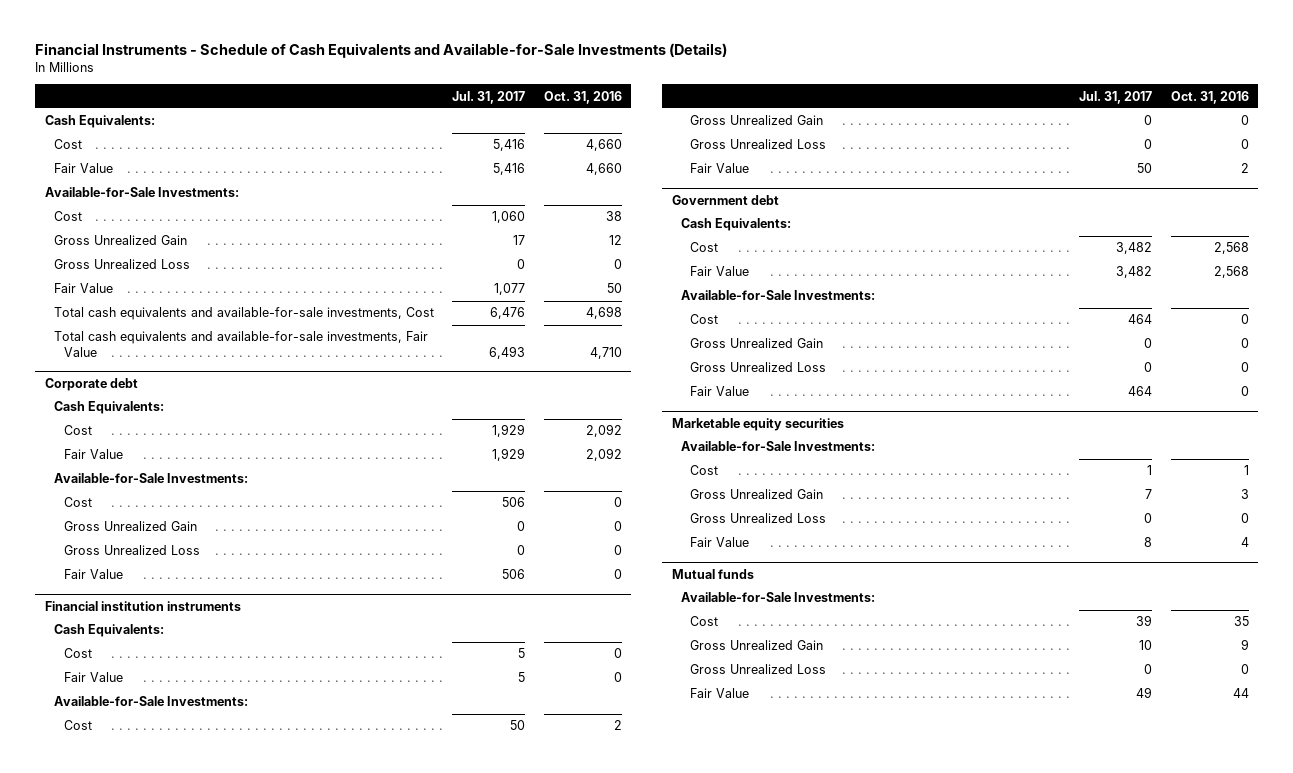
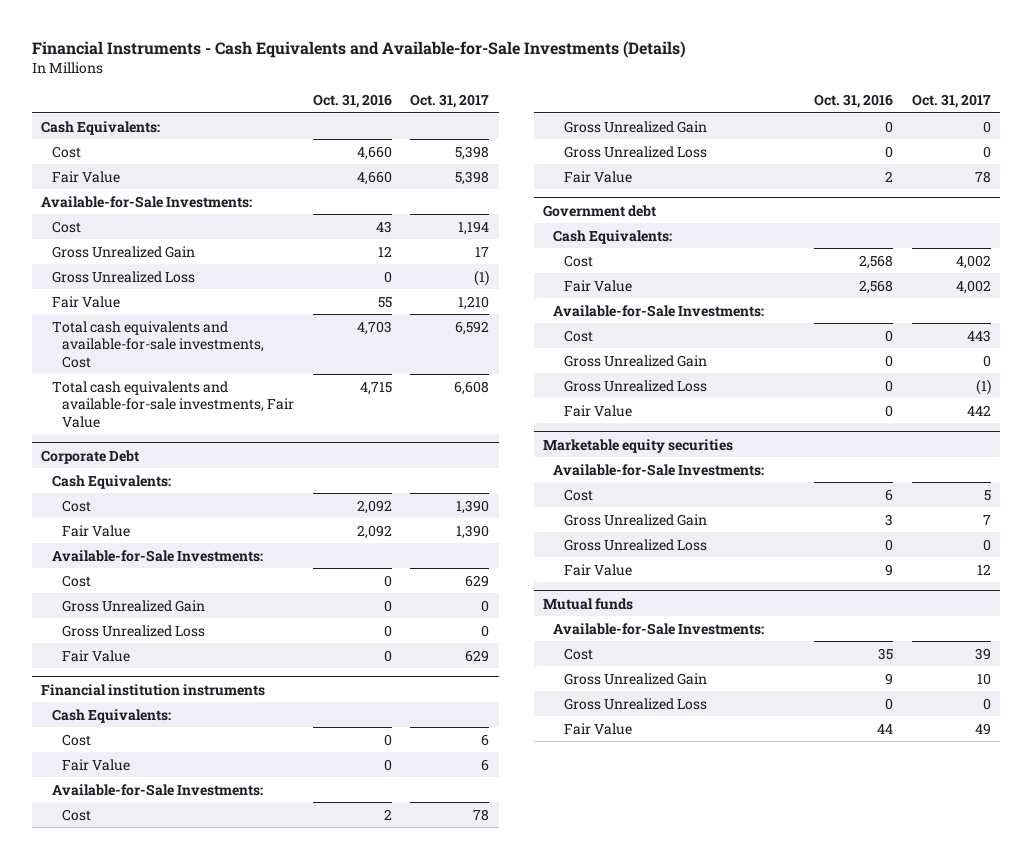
[35,42,728,58] Financial Instruments - Schedule of Cash Equivalents and Available-for-Sale Investments (Details) -> [32,40,687,58] Financial Instruments - Cash Equivalents and Available-for-Sale Investments (Details)
[452,90,526,104] Jul. 31, 2017 -> none
none -> [410,93,490,108] Oct. 31, 2017
[605,211,622,222] 38 -> [375,220,392,233] 43
[606,283,622,294] 50 -> [377,296,392,308] 55
[585,306,622,320] 4,698 -> [356,320,392,335] 4,703
[589,346,622,359] 4,710 -> [359,381,392,395] 4,715
[44,378,138,392] Corporate debt -> [41,449,140,464] Corporate Debt
[1243,465,1249,476] 1 -> [885,488,894,501] 6
[1240,537,1249,548] 4 -> [885,563,894,576] 9

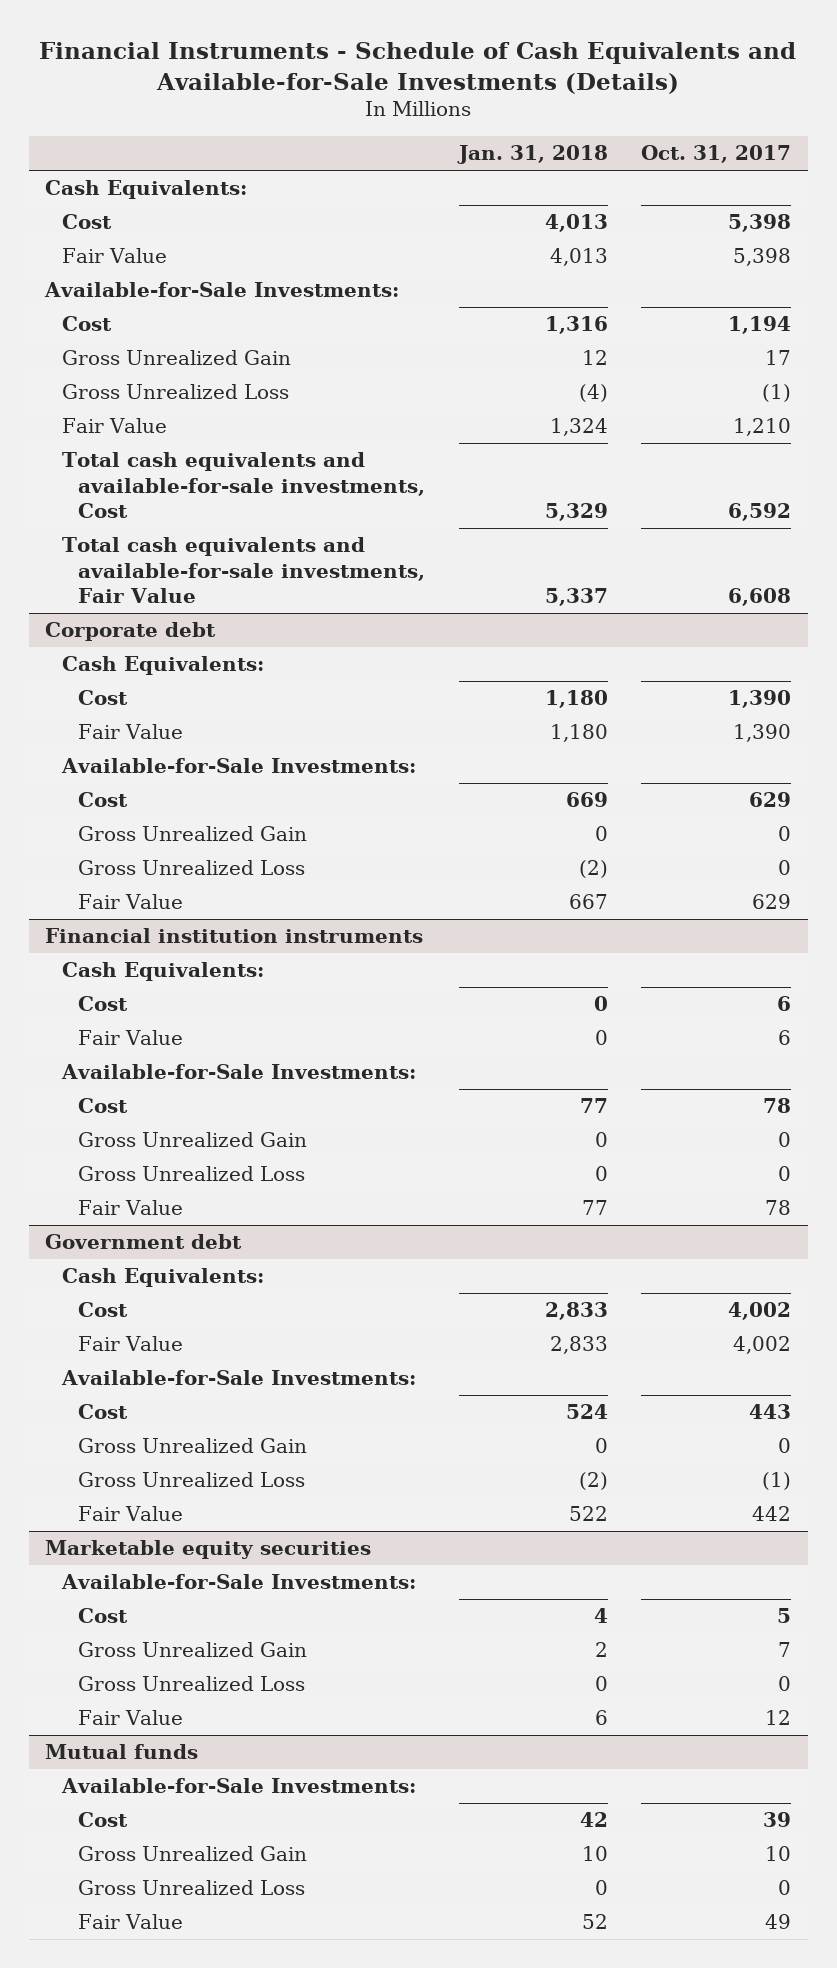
[32,40,687,58] Financial Instruments - Cash Equivalents and Available-for-Sale Investments (Details) -> [39,42,797,94] Financial Instruments - Schedule of Cash Equivalents and Available-for-Sale Investments (Details)
[312,93,392,108] Oct. 31, 2016 -> none
none -> [456,145,608,165] Jan. 31, 2018
[41,449,140,464] Corporate Debt -> [45,622,217,642] Corporate debt

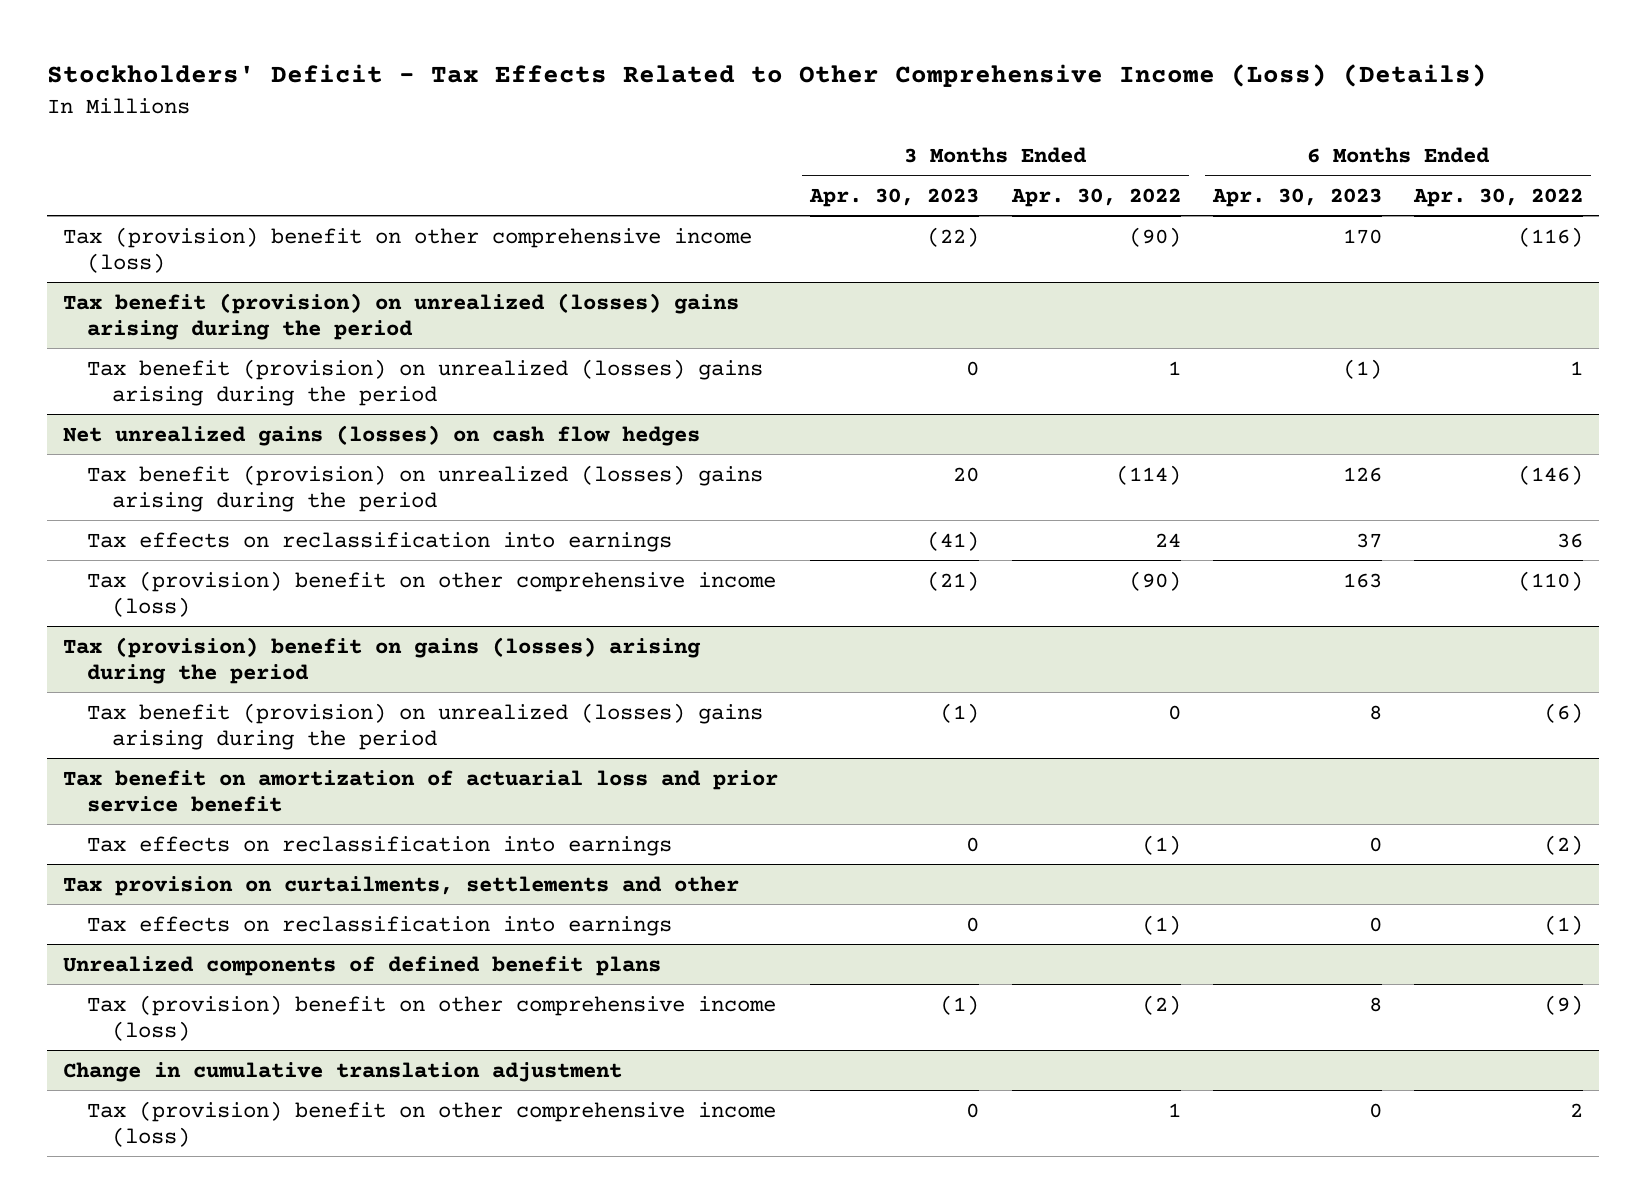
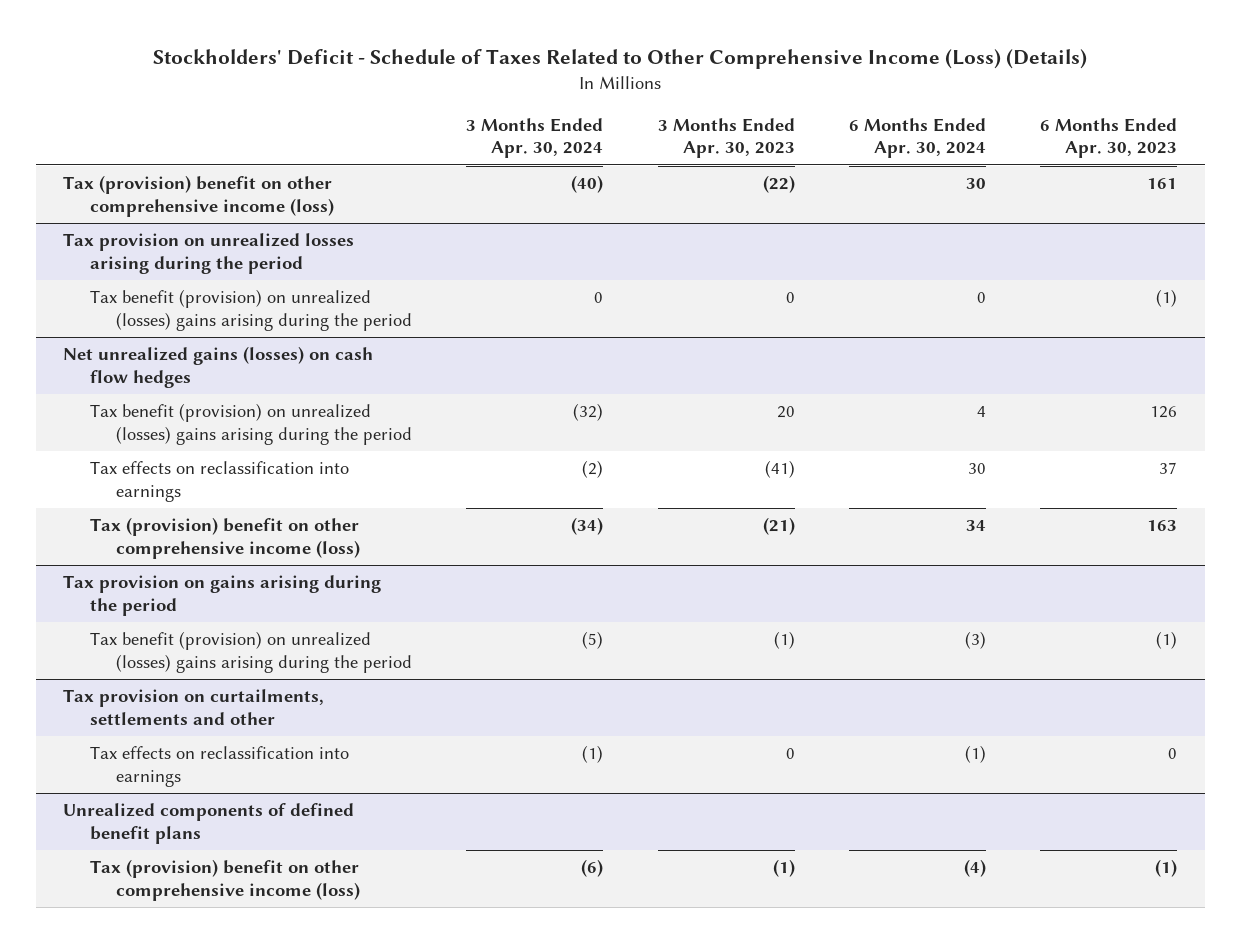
[46,63,1487,87] Stockholders' Deficit - Tax Effects Related to Other Comprehensive Income (Loss) (Details) -> [153,49,1088,70] Stockholders' Deficit - Schedule of Taxes Related to Other Comprehensive Income (Loss) (Details)
[1010,187,1181,207] Apr. 30, 2022 -> none
[1413,187,1584,207] Apr. 30, 2022 -> none
none -> [466,117,604,159] 3 Months Ended Apr. 30, 2024
none -> [849,117,987,159] 6 Months Ended Apr. 30, 2024
[1342,228,1382,244] 170 -> [1147,178,1178,190] 161
[62,292,739,340] Tax benefit (provision) on unrealized (losses) gains arising during the period -> [63,233,355,274] Tax provision on unrealized losses arising during the period
[62,769,778,812] Tax benefit on amortization of actuarial loss and prior service benefit -> none
[87,835,673,856] Tax effects on reclassification into earnings -> none
[62,636,701,684] Tax (provision) benefit on gains (losses) arising during the period -> [63,575,382,616] Tax provision on gains arising during the period
[1368,704,1382,720] 8 -> [1156,631,1178,650] (1)
[62,1061,622,1082] Change in cumulative translation adjustment -> none
[87,1100,777,1147] Tax (provision) benefit on other comprehensive income (loss) -> none
[1368,996,1382,1012] 8 -> [1155,859,1178,878] (1)

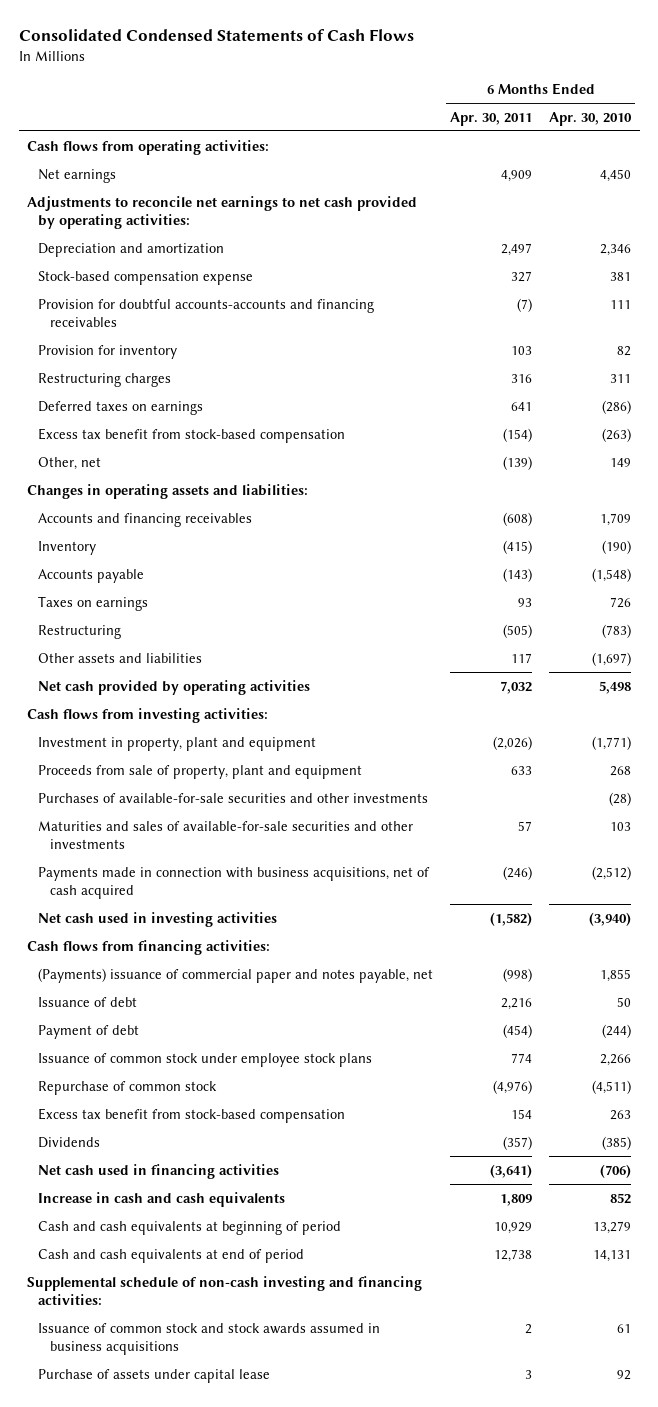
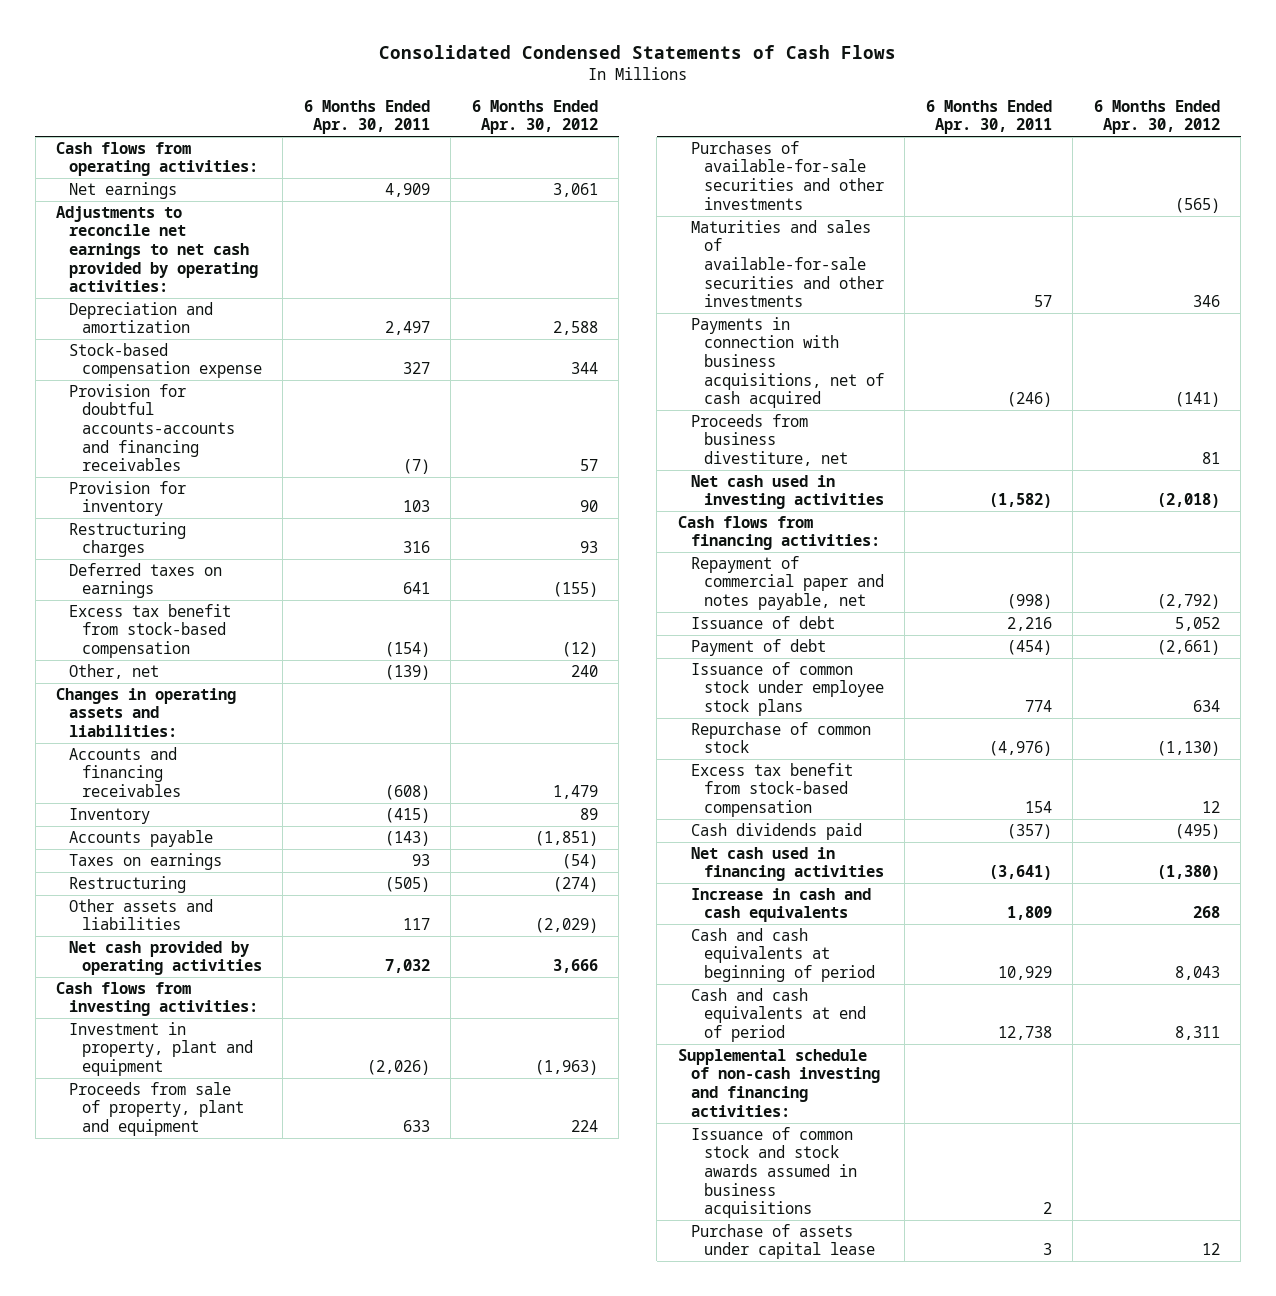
[549,111,633,126] Apr. 30, 2010 -> none
none -> [471,99,598,135] 6 Months Ended Apr. 30, 2012
[38,866,431,899] Payments made in connection with business acquisitions, net of cash acquired -> [690,316,884,409] Payments in connection with business acquisitions, net of cash acquired
none -> [690,413,848,467] Proceeds from business divestiture, net
[38,967,434,983] (Payments) issuance of commercial paper and notes payable, net -> [690,555,884,611] Repayment of commercial paper and notes payable, net
[38,1136,101,1148] Dividends -> [690,822,862,840] Cash dividends paid

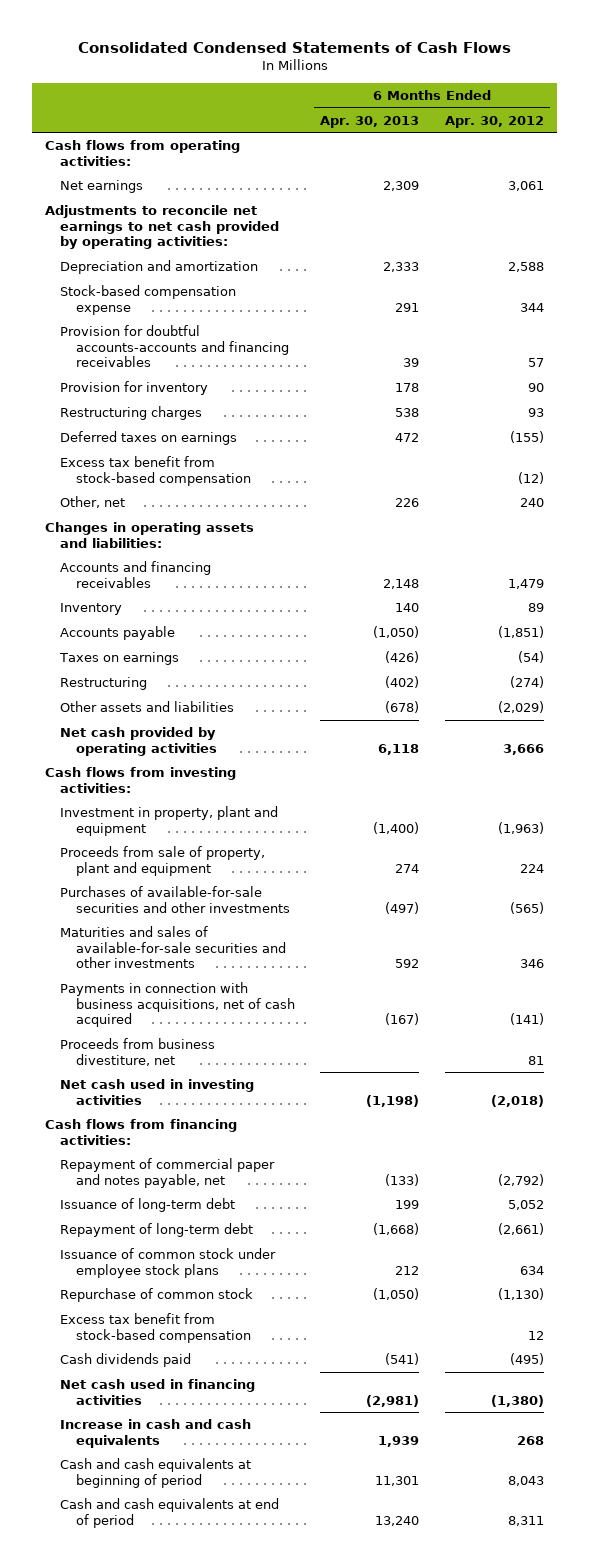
[303,99,430,135] 6 Months Ended Apr. 30, 2011 -> none
none -> [320,115,420,128] Apr. 30, 2013
[690,615,835,629] Issuance of debt -> [60,1198,236,1213] Issuance of long-term debt
[690,638,826,656] Payment of debt -> [60,1223,254,1238] Repayment of long-term debt
[677,1048,880,1117] Supplemental schedule of non-cash investing and financing activities: -> none
[690,1126,857,1219] Issuance of common stock and stock awards assumed in business acquisitions -> none
[690,1223,875,1260] Purchase of assets under capital lease -> none

